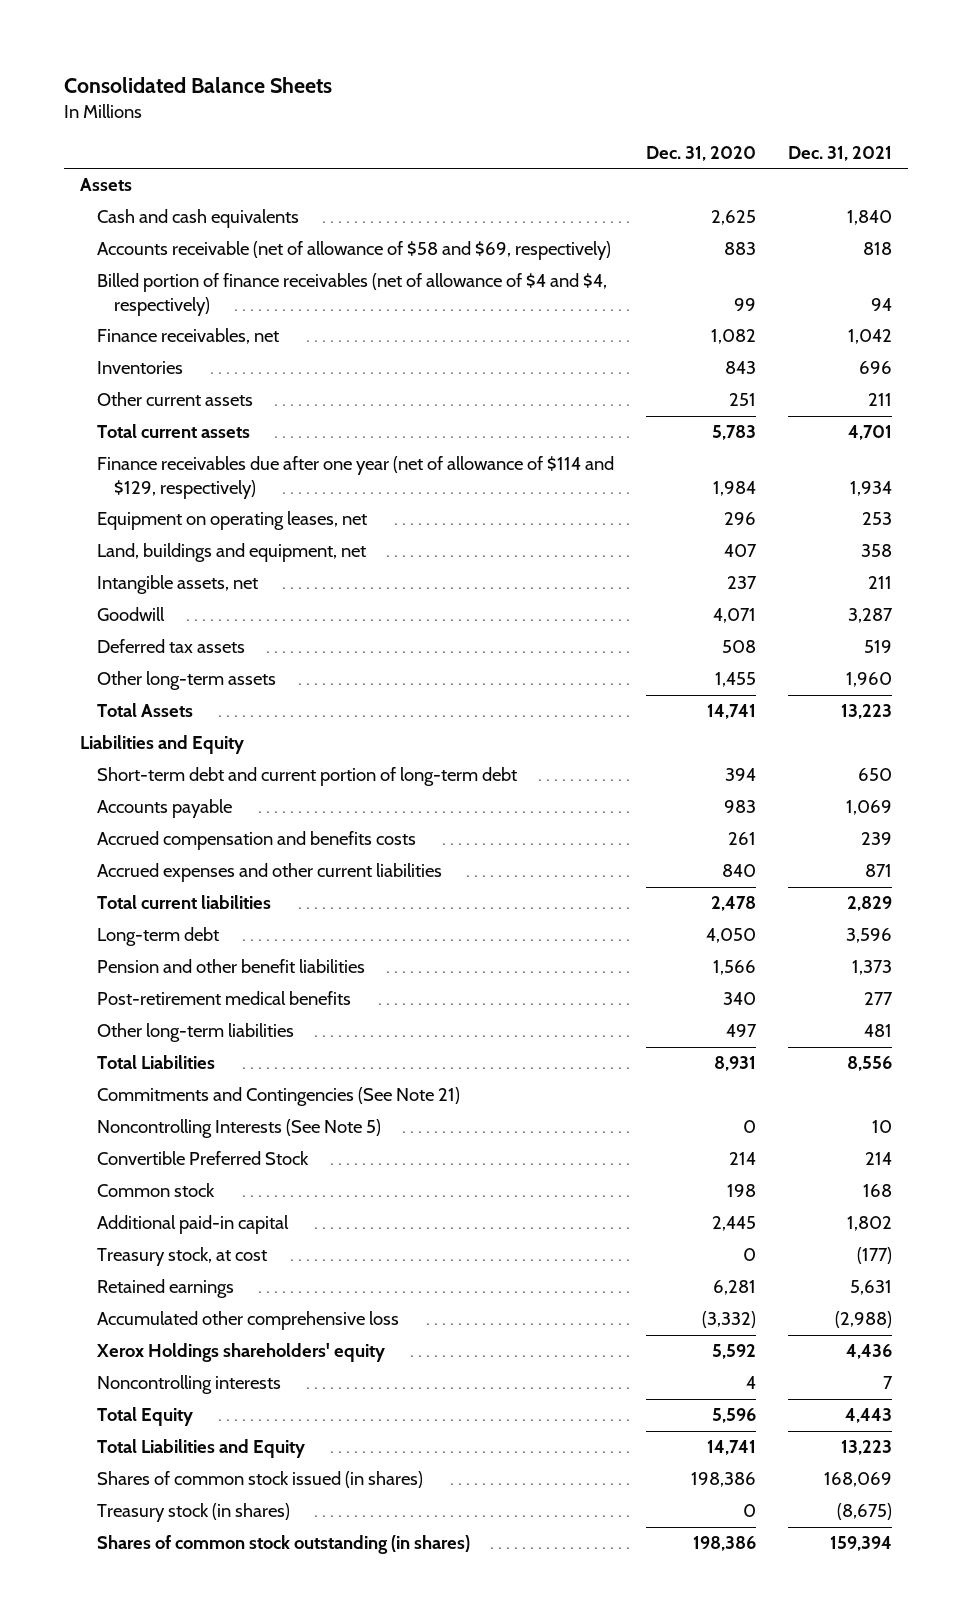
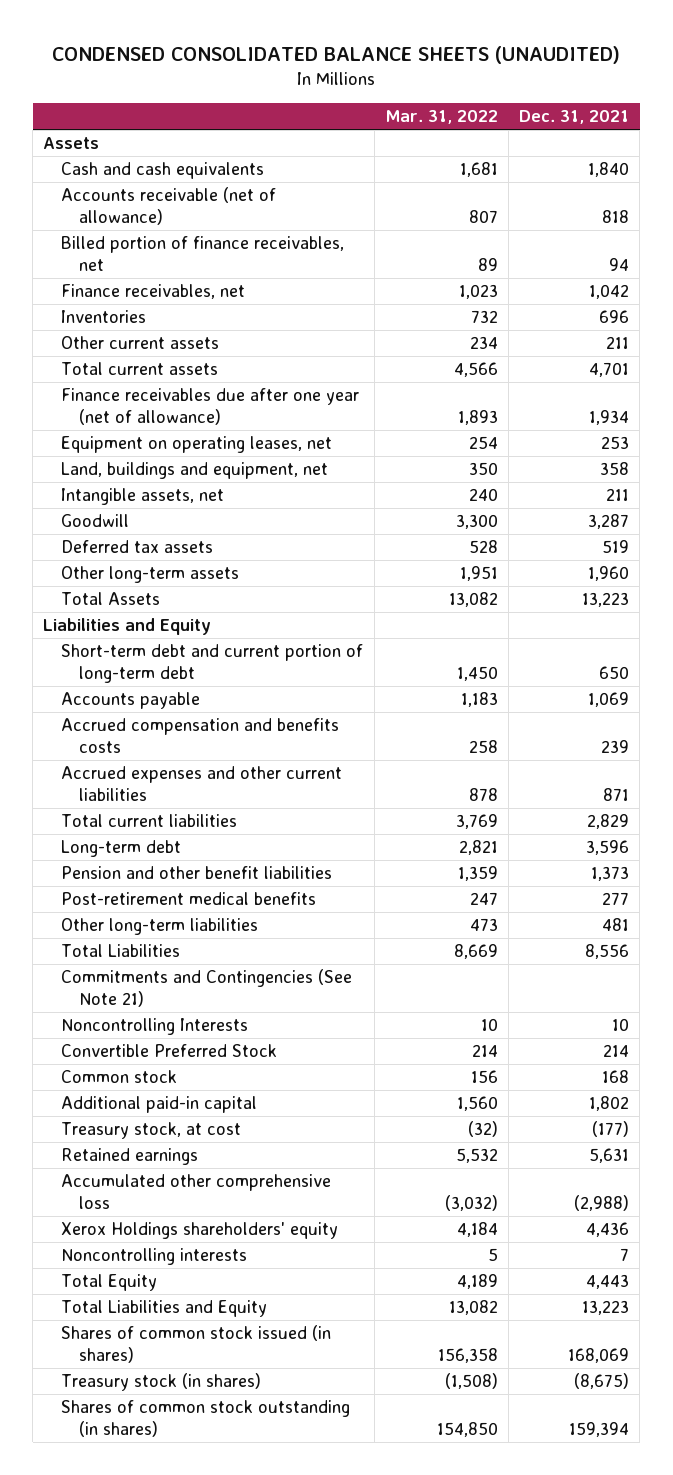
[64,76,333,93] Consolidated Balance Sheets -> [52,45,621,64] CONDENSED CONSOLIDATED BALANCE SHEETS (UNAUDITED)
[645,145,756,161] Dec. 31, 2020 -> none
none -> [384,109,498,124] Mar. 31, 2022
[96,241,611,261] Accounts receivable (net of allowance of $58 and $69, respectively) -> [61,187,277,225] Accounts receivable (net of allowance)
[96,273,607,317] Billed portion of finance receivables (net of allowance of $4 and $4, respectively) -> [61,236,345,271] Billed portion of finance receivables, net
[96,456,614,500] Finance receivables due after one year (net of allowance of $114 and $129, respectively) -> [61,388,360,425] Finance receivables due after one year (net of allowance)
[96,1119,381,1139] Noncontrolling Interests (See Note 5) -> none
none -> [61,1018,249,1036] Noncontrolling Interests

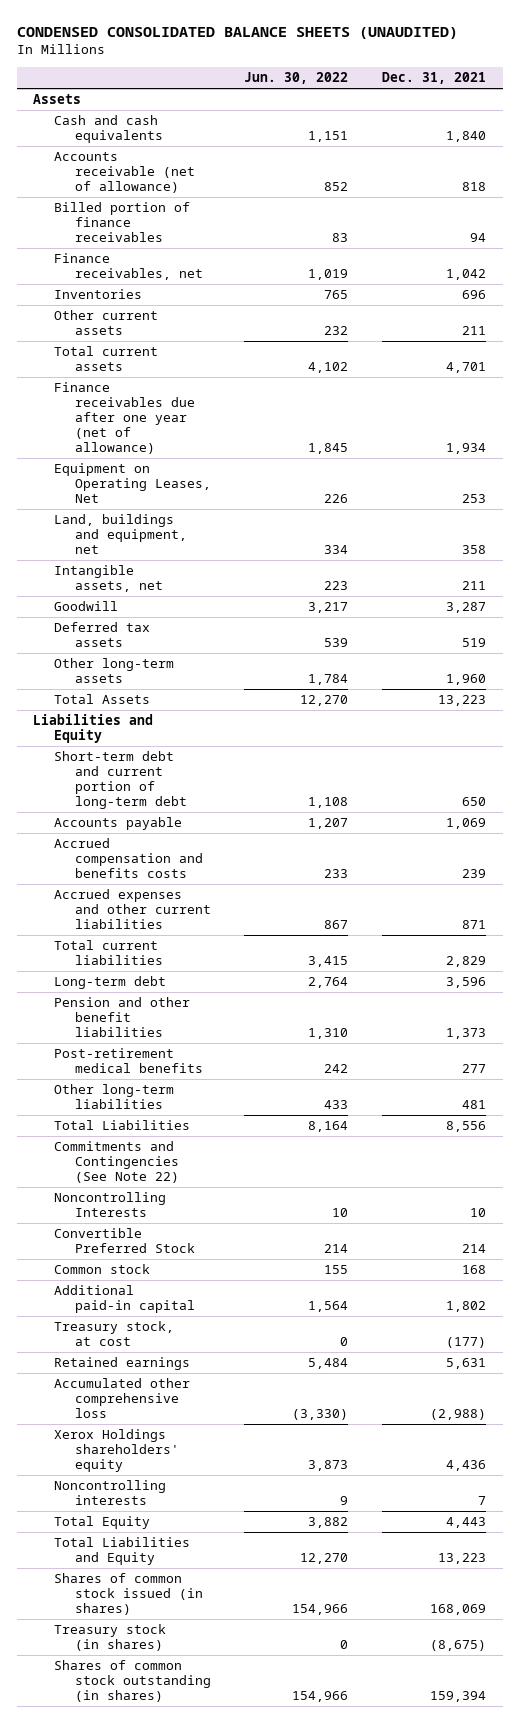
[384,109,498,124] Mar. 31, 2022 -> none
none -> [244,72,349,85] Jun. 30, 2022
[61,236,345,271] Billed portion of finance receivables, net -> [54,202,191,243] Billed portion of finance receivables
[61,436,333,454] Equipment on operating leases, net -> [54,463,211,504] Equipment on Operating Leases, Net
[61,969,353,1007] Commitments and Contingencies (See Note 21) -> [54,1141,179,1184] Commitments and Contingencies (See Note 22)

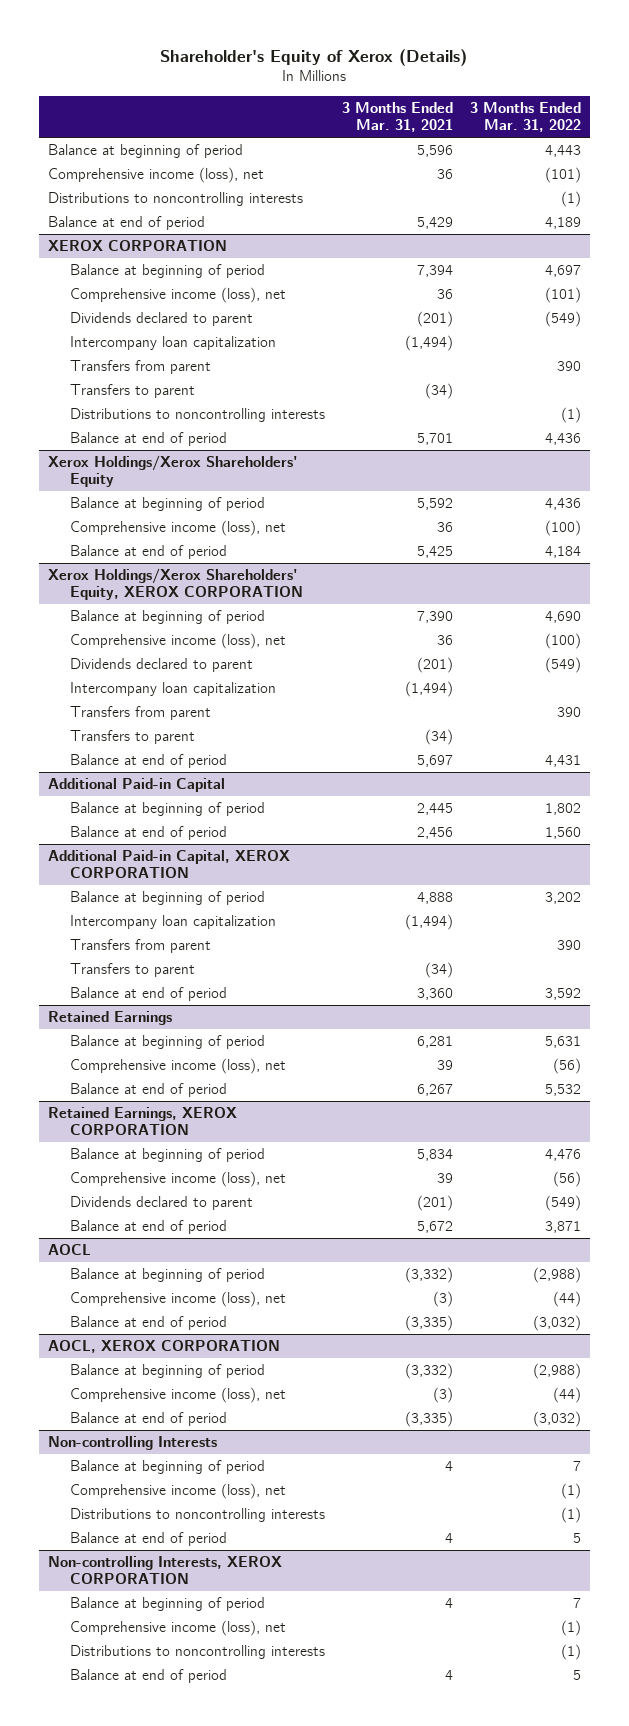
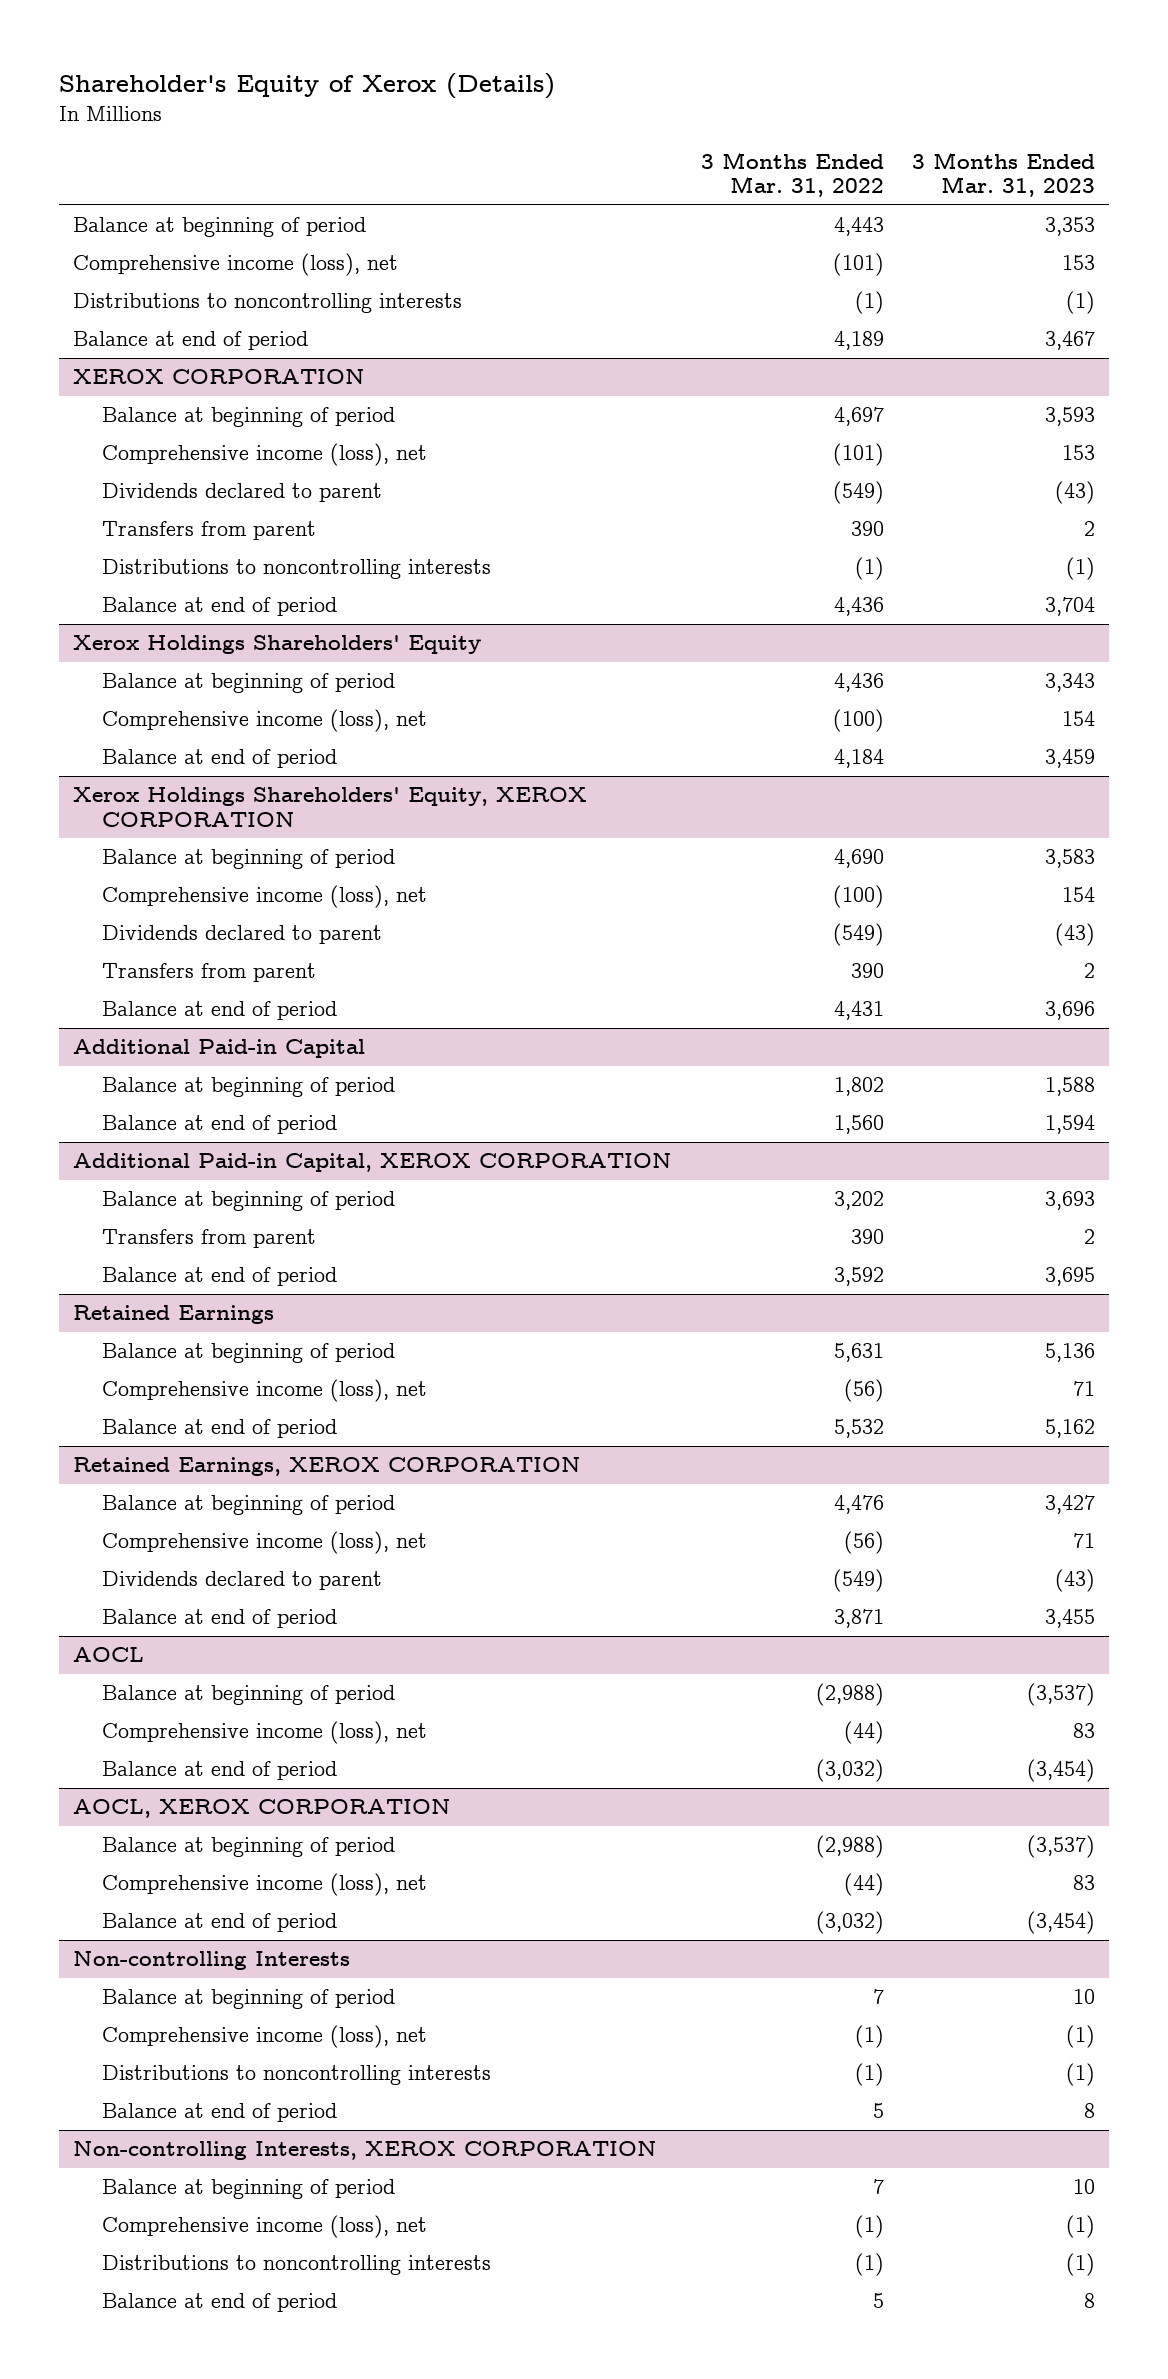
[342,101,454,133] 3 Months Ended Mar. 31, 2021 -> none
none -> [912,151,1096,198] 3 Months Ended Mar. 31, 2023
[70,336,277,351] Intercompany loan capitalization -> none
[70,384,196,399] Transfers to parent -> none
[47,455,298,488] Xerox Holdings/Xerox Shareholders' Equity -> [73,635,482,655] Xerox Holdings Shareholders' Equity
[47,568,304,601] Xerox Holdings/Xerox Shareholders' Equity, XEROX CORPORATION -> [73,787,588,827] Xerox Holdings Shareholders' Equity, XEROX CORPORATION
[70,682,277,697] Intercompany loan capitalization -> none
[70,730,196,745] Transfers to parent -> none
[70,915,277,930] Intercompany loan capitalization -> none
[70,963,196,978] Transfers to parent -> none

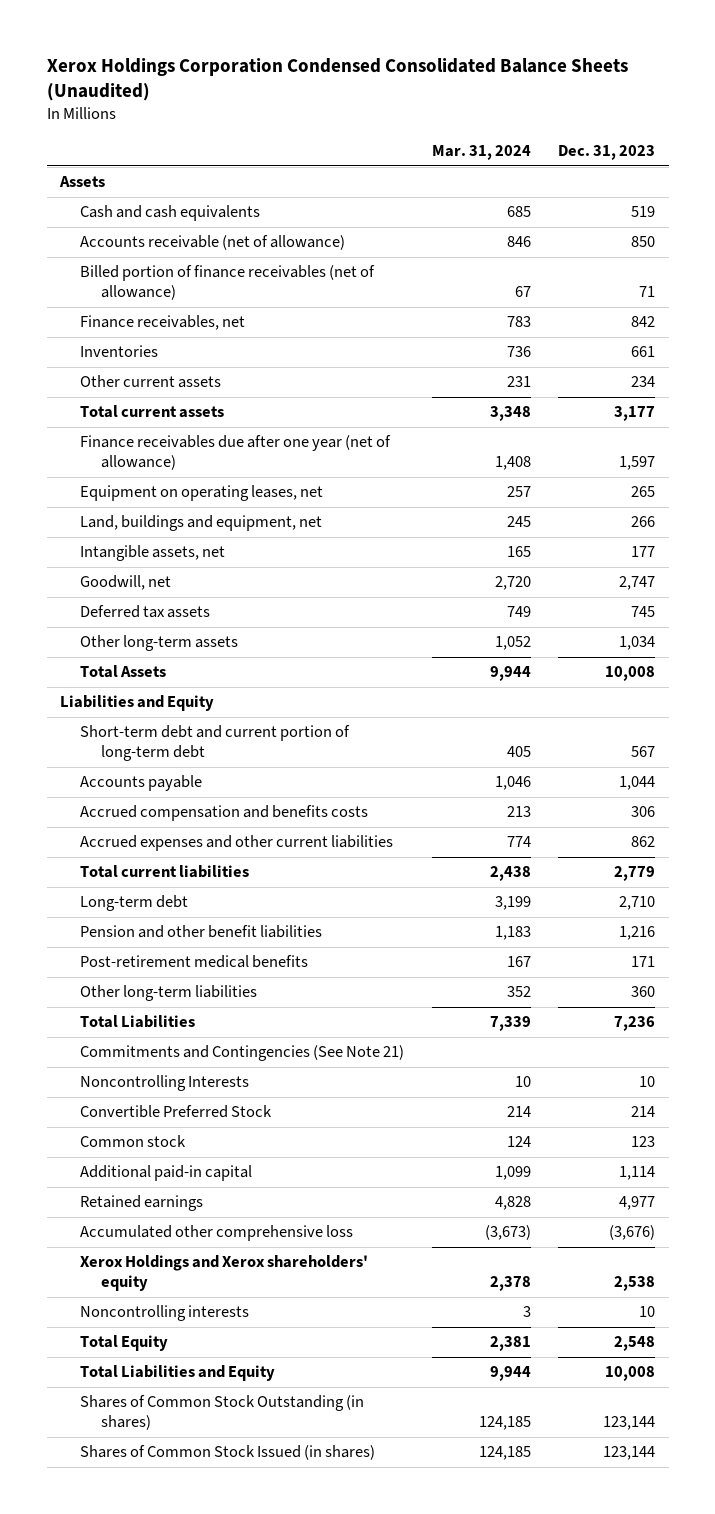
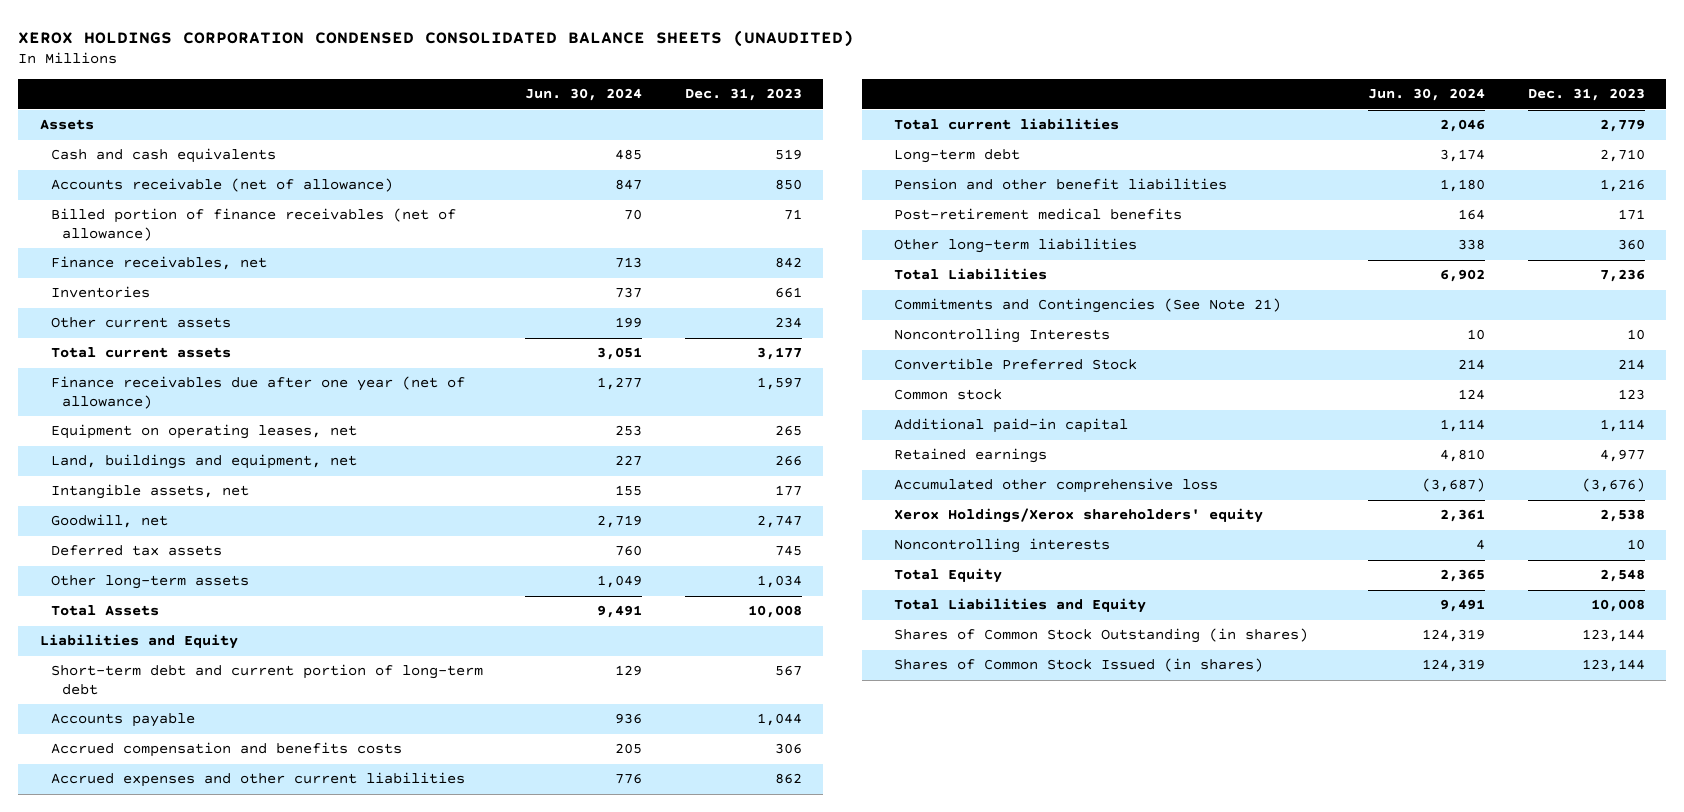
[46,57,628,102] Xerox Holdings Corporation Condensed Consolidated Balance Sheets (Unaudited) -> [18,29,855,47] XEROX HOLDINGS CORPORATION CONDENSED CONSOLIDATED BALANCE SHEETS (UNAUDITED)
[431,145,531,161] Mar. 31, 2024 -> none
none -> [525,88,643,102] Jun. 30, 2024
[80,1255,369,1292] Xerox Holdings and Xerox shareholders' equity -> [894,508,1264,524] Xerox Holdings/Xerox shareholders' equity

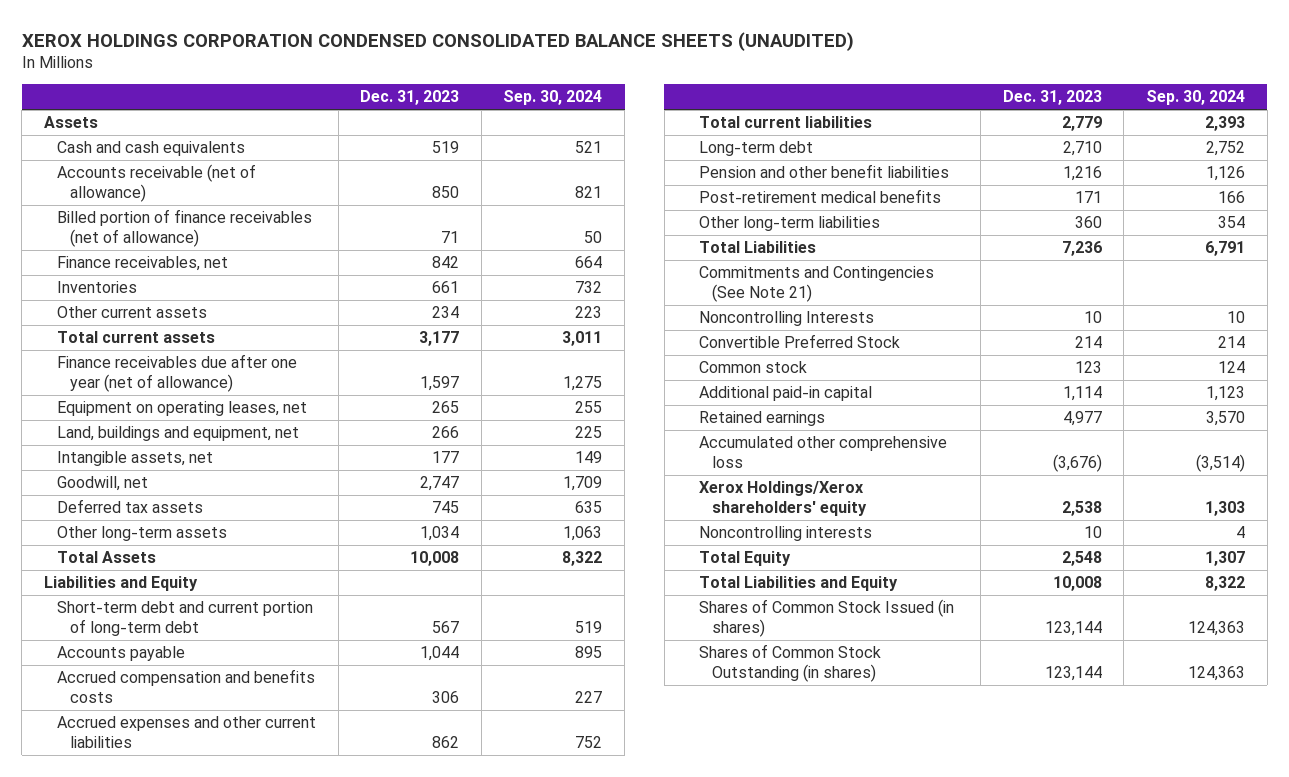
[525,88,643,102] Jun. 30, 2024 -> none
none -> [503,90,603,106] Sep. 30, 2024
[894,628,1309,644] Shares of Common Stock Outstanding (in shares) -> [699,644,882,682] Shares of Common Stock Outstanding (in shares)

